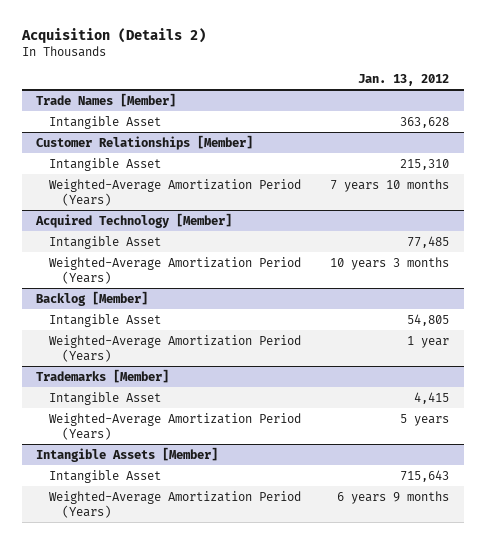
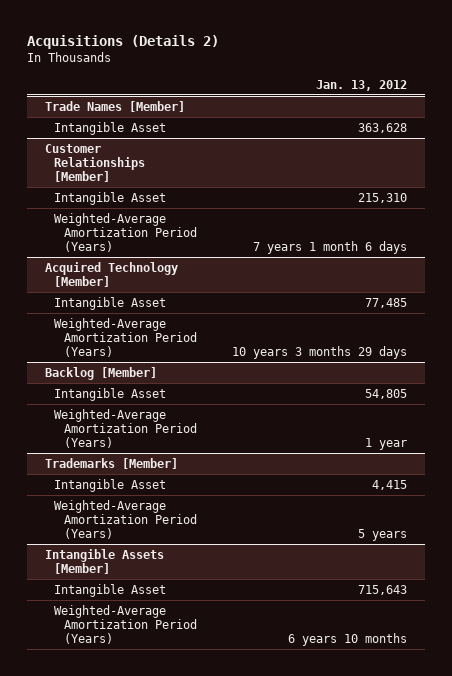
[20,28,206,44] Acquisition (Details 2) -> [27,34,220,49] Acquisitions (Details 2)
[330,178,450,192] 7 years 10 months -> [253,241,408,255] 7 years 1 month 6 days
[330,256,450,270] 10 years 3 months -> [232,346,408,360] 10 years 3 months 29 days
[337,490,450,504] 6 years 9 months -> [288,633,408,647] 6 years 10 months

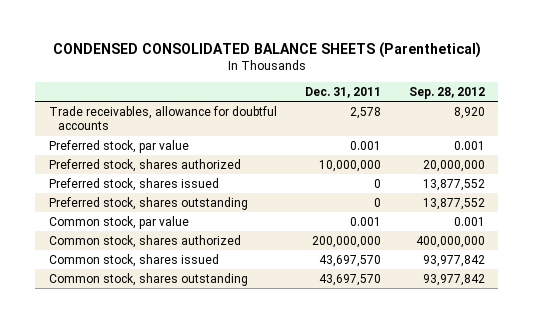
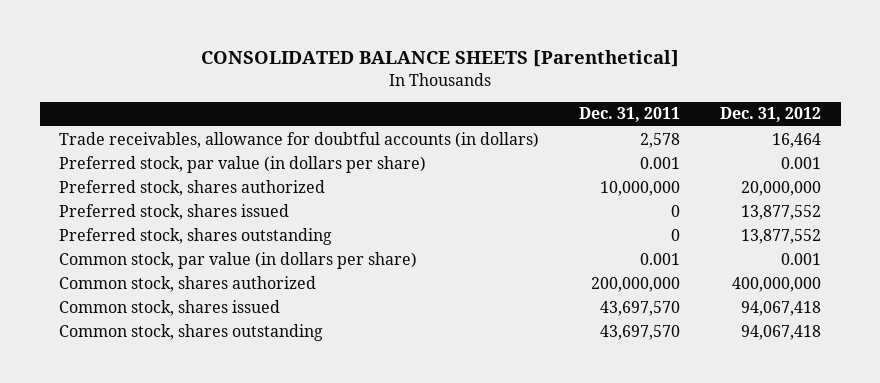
[52,42,481,59] CONDENSED CONSOLIDATED BALANCE SHEETS (Parenthetical) -> [201,50,680,68] CONSOLIDATED BALANCE SHEETS [Parenthetical]
[408,87,485,100] Sep. 28, 2012 -> none
none -> [719,107,821,123] Dec. 31, 2012
[49,105,278,131] Trade receivables, allowance for doubtful accounts -> [59,131,540,148] Trade receivables, allowance for doubtful accounts (in dollars)
[49,139,190,153] Preferred stock, par value -> [59,155,427,173] Preferred stock, par value (in dollars per share)
[49,215,190,229] Common stock, par value -> [59,251,418,269] Common stock, par value (in dollars per share)

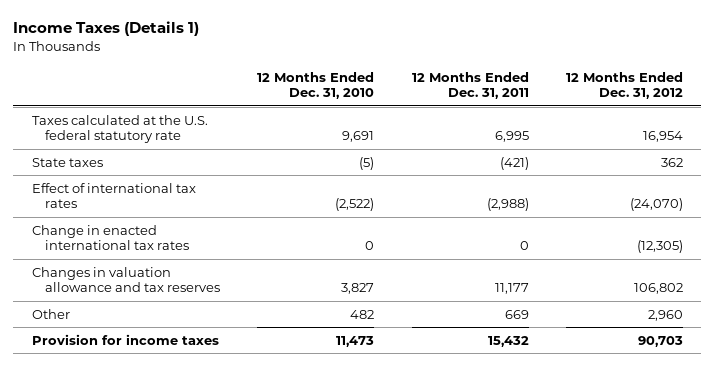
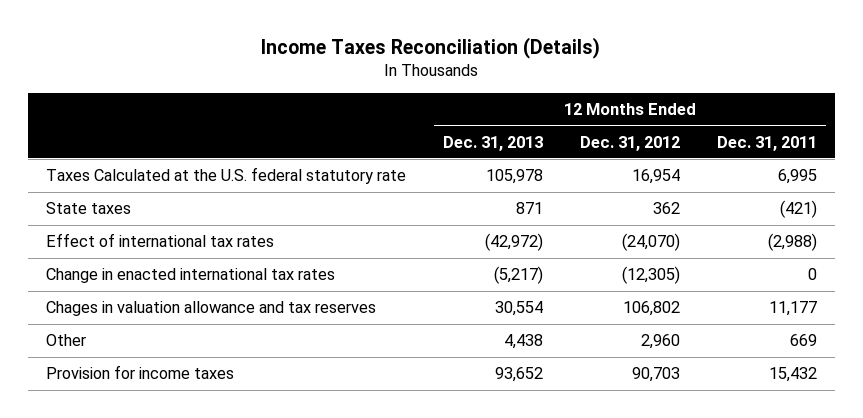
[13,21,200,37] Income Taxes (Details 1) -> [261,36,601,59] Income Taxes Reconciliation (Details)
[257,71,375,100] 12 Months Ended Dec. 31, 2010 -> none
none -> [442,135,543,151] Dec. 31, 2013
[31,114,208,144] Taxes calculated at the U.S. federal statutory rate -> [46,167,407,185] Taxes Calculated at the U.S. federal statutory rate
[31,266,221,293] Changes in valuation allowance and tax reserves -> [46,301,377,317] Chages in valuation allowance and tax reserves

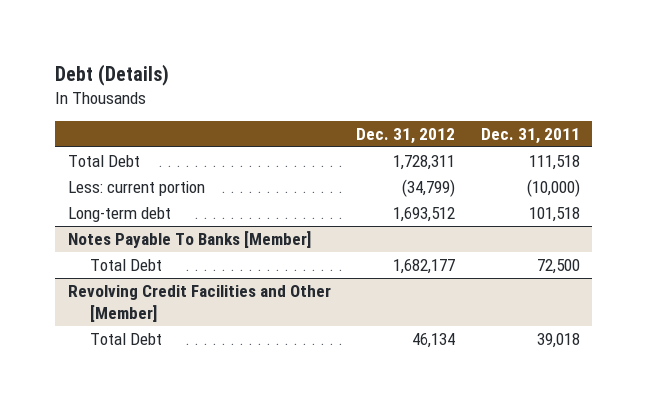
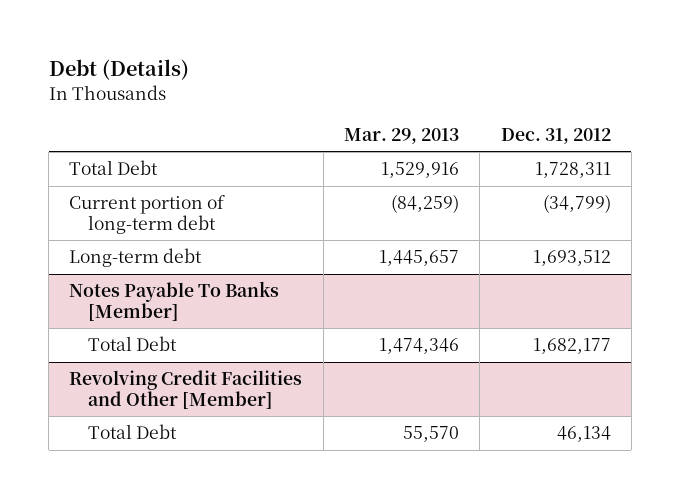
[480,127,580,144] Dec. 31, 2011 -> none
none -> [343,127,459,144] Mar. 29, 2013
[67,181,205,197] Less: current portion -> [69,195,226,234] Current portion of long-term debt

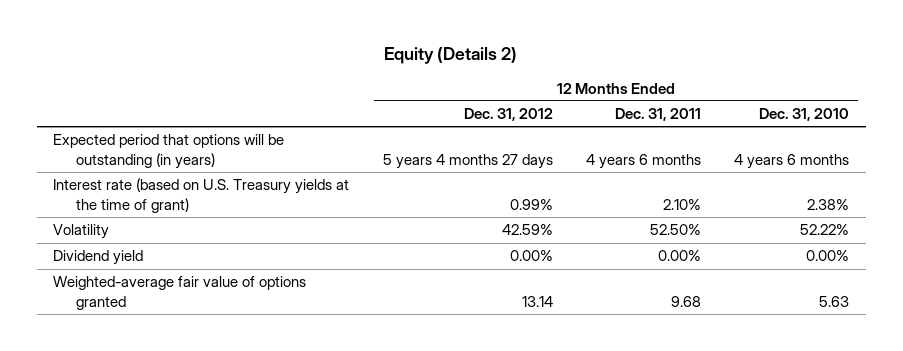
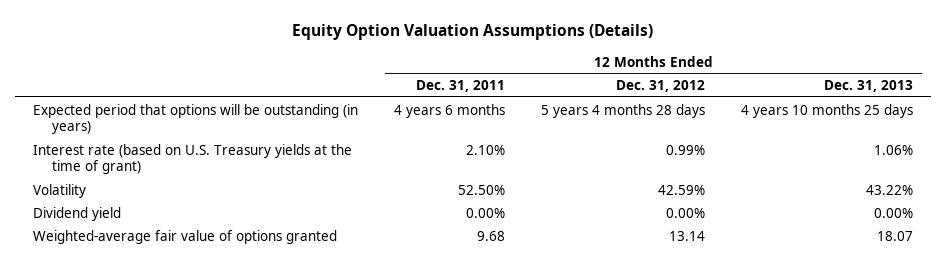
[384,47,518,65] Equity (Details 2) -> [292,24,654,41] Equity Option Valuation Assumptions (Details)
[759,108,850,122] Dec. 31, 2010 -> none
none -> [824,80,914,93] Dec. 31, 2013
[382,153,553,169] 5 years 4 months 27 days -> [541,103,706,118] 5 years 4 months 28 days

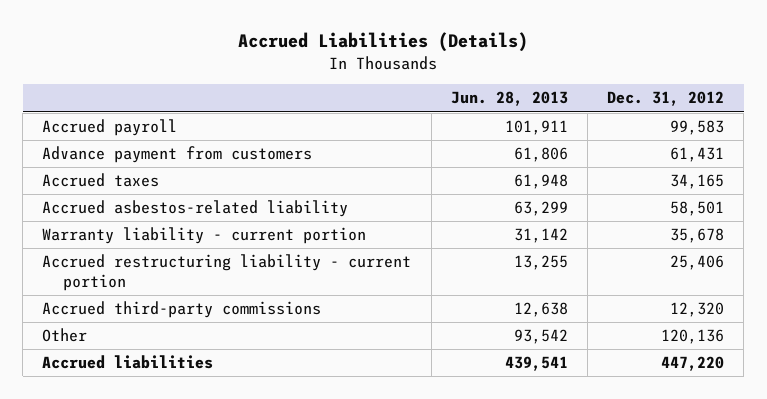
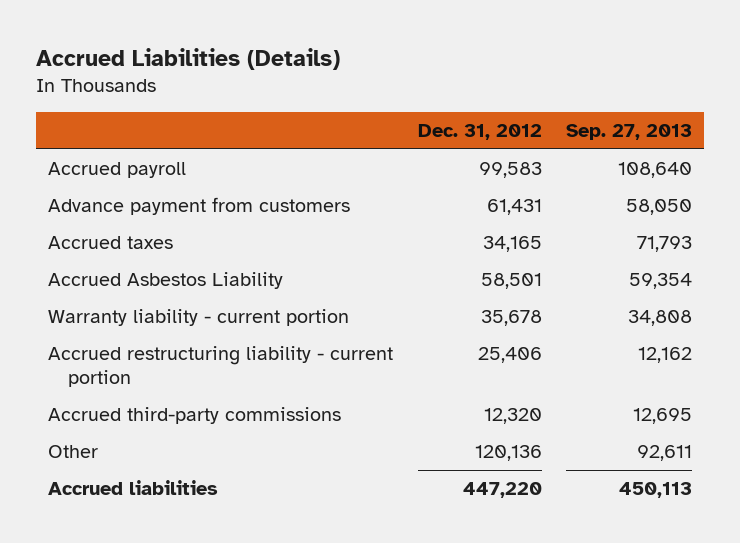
[450,91,568,107] Jun. 28, 2013 -> none
none -> [566,123,693,140] Sep. 27, 2013
[42,200,349,218] Accrued asbestos-related liability -> [48,272,284,290] Accrued Asbestos Liability

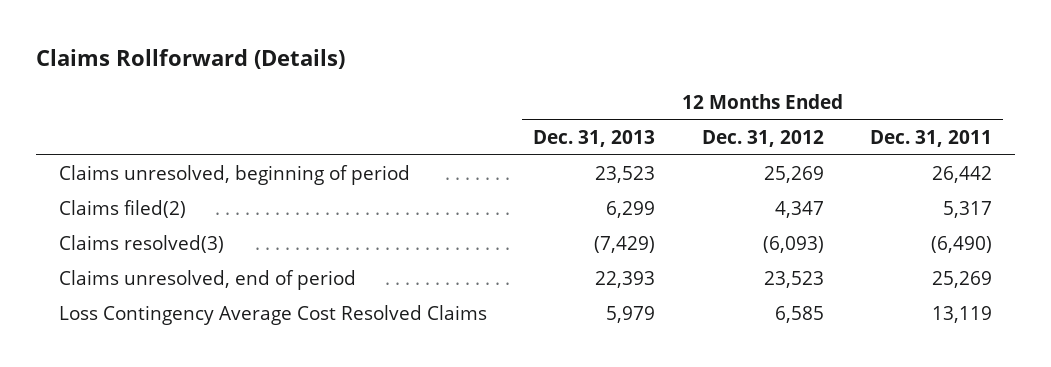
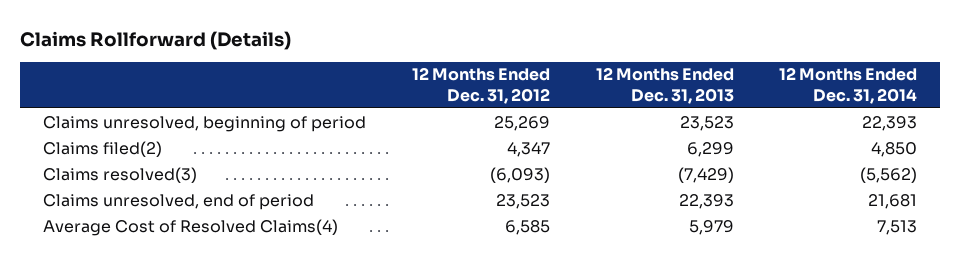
[869,130,992,148] Dec. 31, 2011 -> none
none -> [779,67,918,104] 12 Months Ended Dec. 31, 2014
[59,305,488,326] Loss Contingency Average Cost Resolved Claims -> [43,218,339,236] Average Cost of Resolved Claims(4)

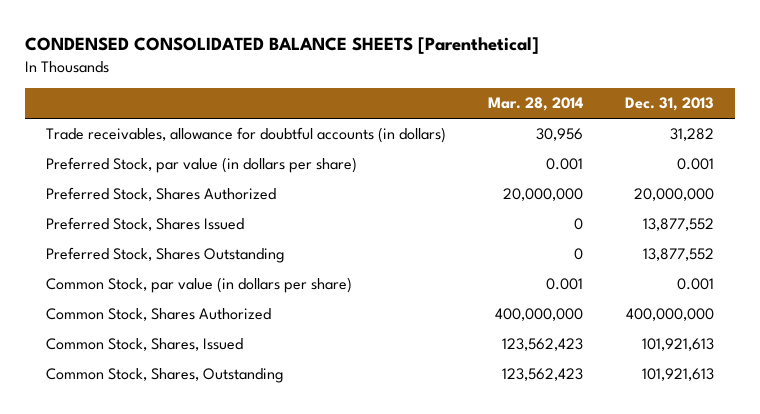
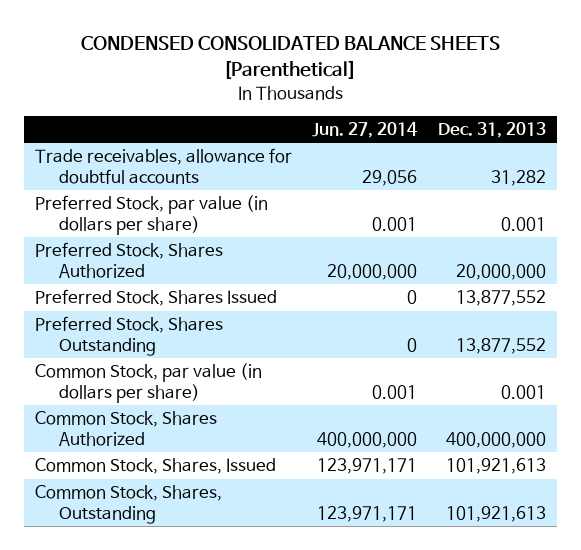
[487,97,583,112] Mar. 28, 2014 -> none
none -> [312,121,418,138] Jun. 27, 2014
[45,127,446,144] Trade receivables, allowance for doubtful accounts (in dollars) -> [34,148,292,184] Trade receivables, allowance for doubtful accounts

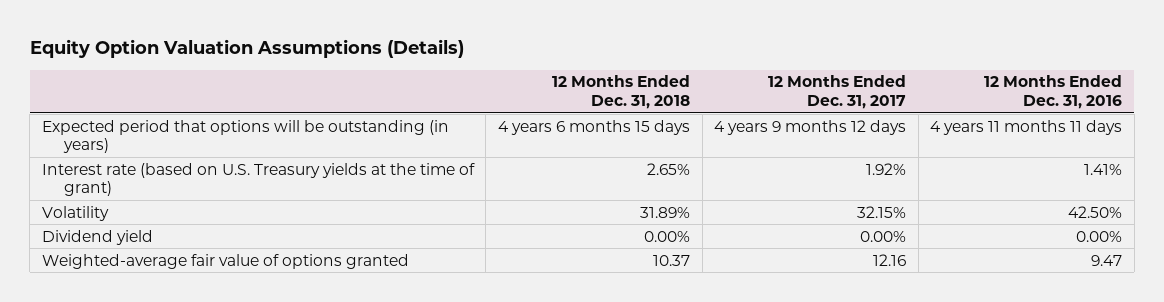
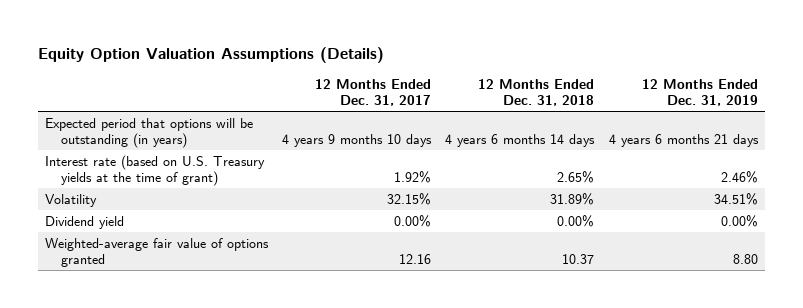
[984,75,1123,110] 12 Months Ended Dec. 31, 2016 -> none
none -> [641,78,758,106] 12 Months Ended Dec. 31, 2019
[497,119,690,135] 4 years 6 months 15 days -> [445,133,596,147] 4 years 6 months 14 days
[714,119,907,135] 4 years 9 months 12 days -> [282,133,433,147] 4 years 9 months 10 days

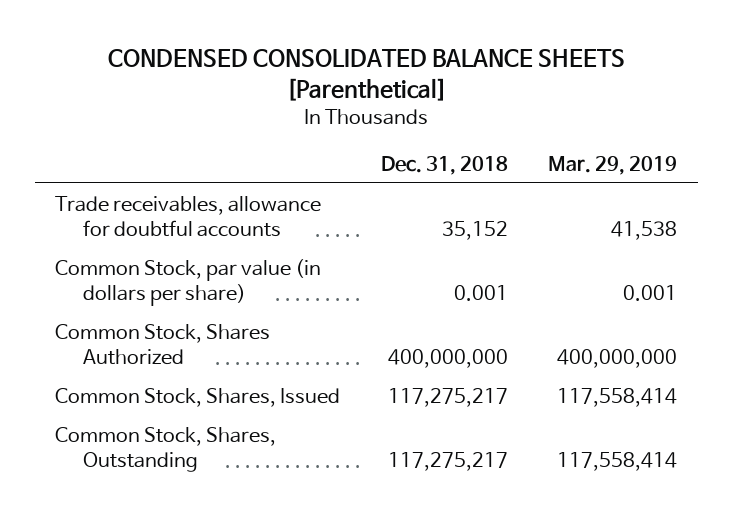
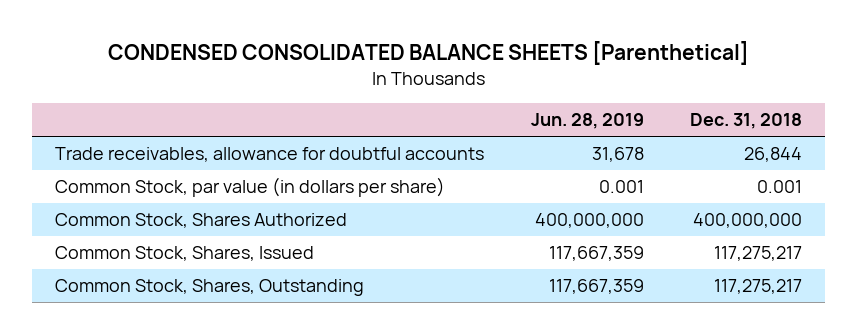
[548,155,678,175] Mar. 29, 2019 -> none
none -> [530,113,644,130] Jun. 28, 2019
[441,220,508,240] 35,152 -> [744,147,803,163] 26,844

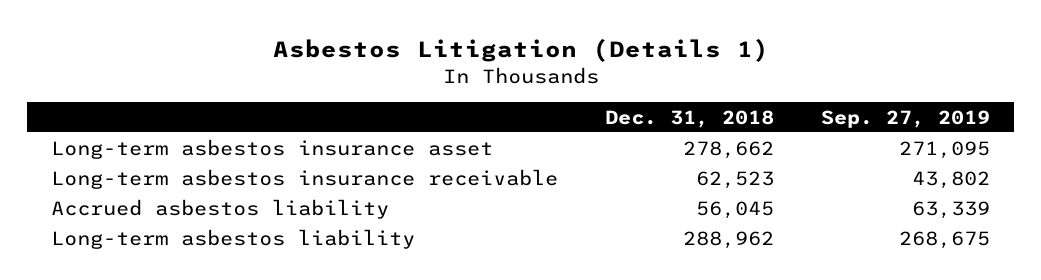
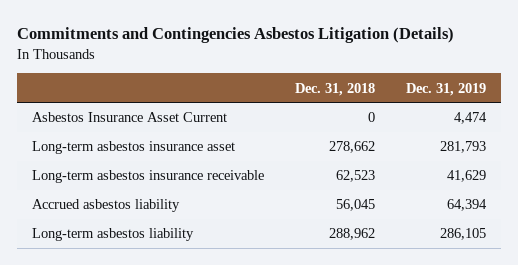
[272,38,769,63] Asbestos Litigation (Details 1) -> [17,27,455,44] Commitments and Contingencies Asbestos Litigation (Details)
[821,109,991,128] Sep. 27, 2019 -> none
none -> [405,82,486,96] Dec. 31, 2019
none -> [32,112,228,123] Asbestos Insurance Asset Current

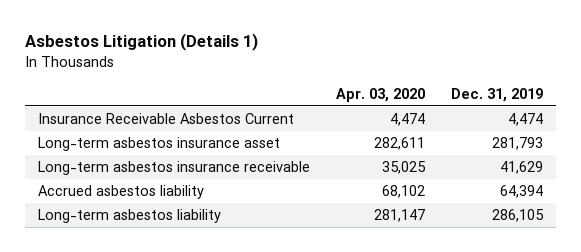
[17,27,455,44] Commitments and Contingencies Asbestos Litigation (Details) -> [24,33,258,52] Asbestos Litigation (Details 1)
[295,82,376,96] Dec. 31, 2018 -> none
none -> [336,87,426,102] Apr. 03, 2020
[32,112,228,123] Asbestos Insurance Asset Current -> [38,113,295,125] Insurance Receivable Asbestos Current

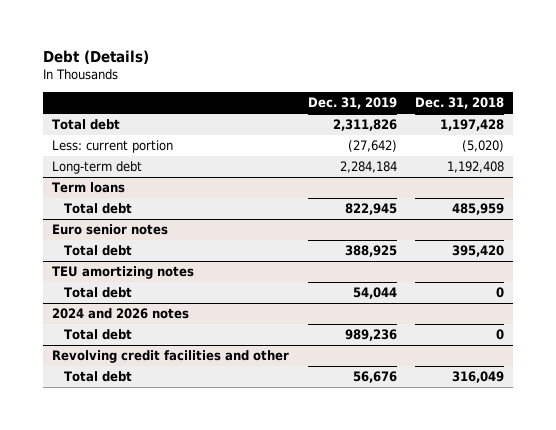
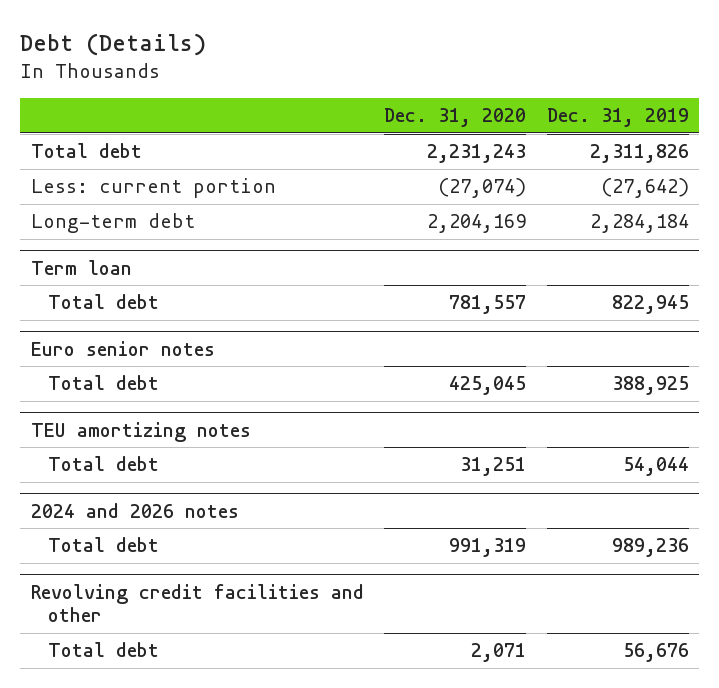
[415,97,505,110] Dec. 31, 2018 -> none
none -> [384,108,527,128] Dec. 31, 2020
[52,182,126,194] Term loans -> [30,259,132,275] Term loan

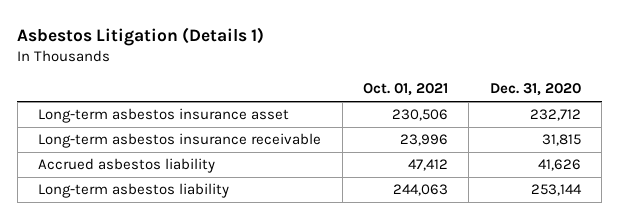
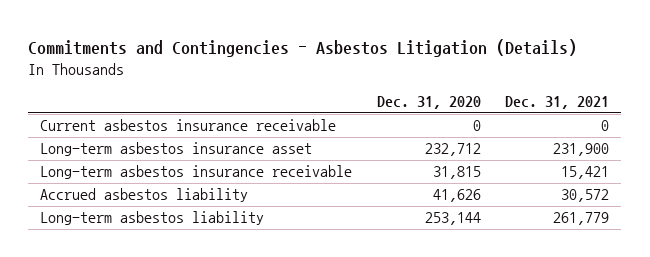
[17,26,265,46] Asbestos Litigation (Details 1) -> [28,38,578,57] Commitments and Contingencies - Asbestos Litigation (Details)
[362,83,448,97] Oct. 01, 2021 -> none
none -> [505,96,610,110] Dec. 31, 2021
none -> [40,119,337,132] Current asbestos insurance receivable

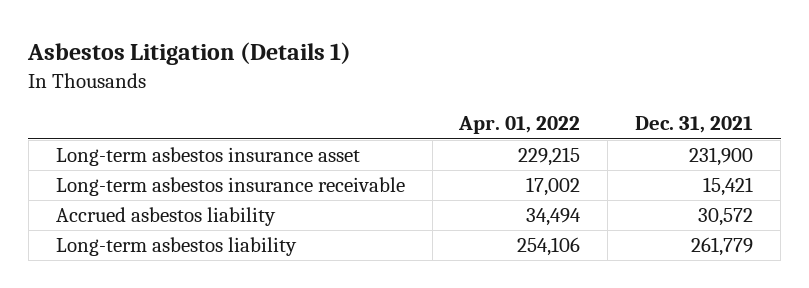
[28,38,578,57] Commitments and Contingencies - Asbestos Litigation (Details) -> [27,41,352,65] Asbestos Litigation (Details 1)
[376,96,481,110] Dec. 31, 2020 -> none
none -> [458,116,581,135] Apr. 01, 2022
[40,119,337,132] Current asbestos insurance receivable -> none

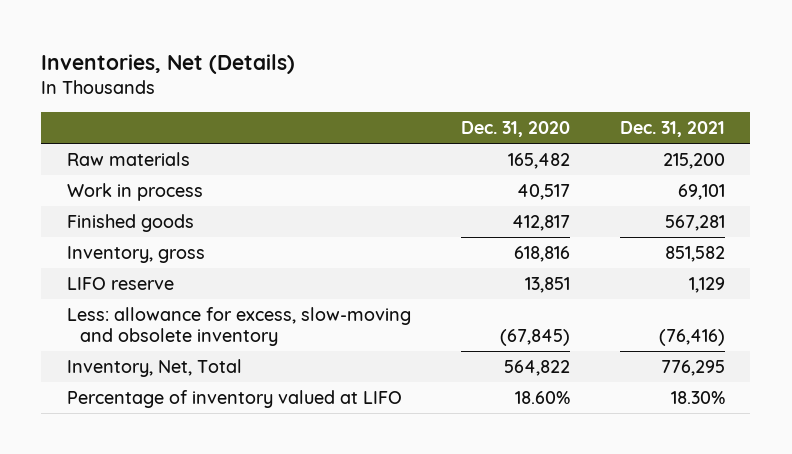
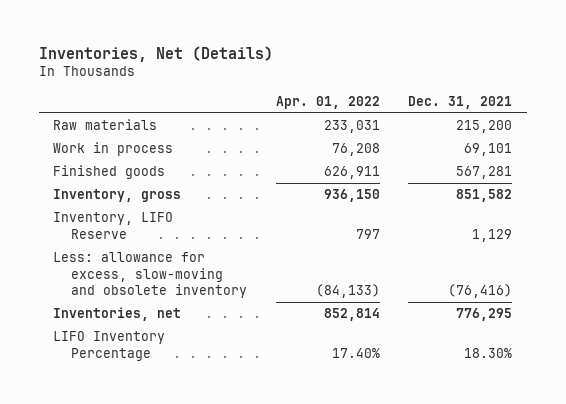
[460,121,570,138] Dec. 31, 2020 -> none
none -> [275,95,380,109] Apr. 01, 2022
[66,276,174,290] LIFO reserve -> [53,212,174,239] Inventory, LIFO Reserve
[66,358,242,377] Inventory, Net, Total -> [53,307,182,322] Inventories, net
[66,389,402,408] Percentage of inventory valued at LIFO -> [53,331,166,361] LIFO Inventory Percentage

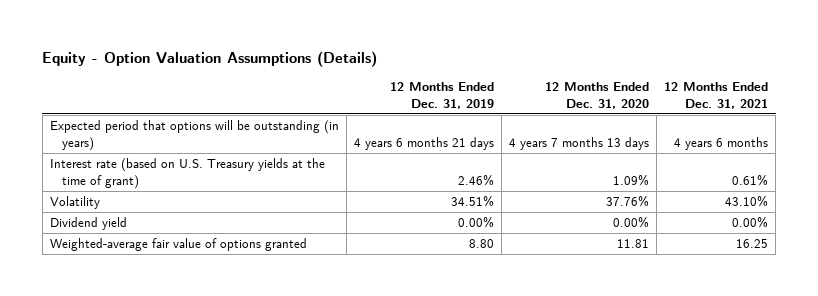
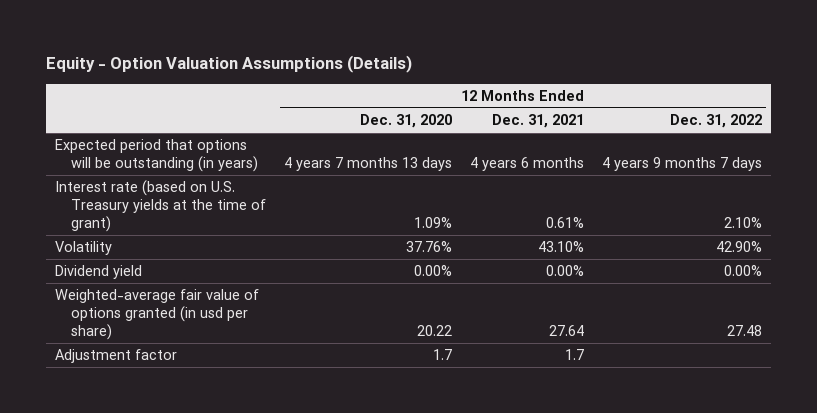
[390,82,495,110] 12 Months Ended Dec. 31, 2019 -> none
none -> [669,114,762,129] Dec. 31, 2022
[50,238,308,252] Weighted-average fair value of options granted -> [55,289,260,340] Weighted-average fair value of options granted (in usd per share)
[617,239,650,249] 11.81 -> [417,324,453,336] 20.22
[736,239,769,249] 16.25 -> [549,324,585,336] 27.64
none -> [55,349,178,364] Adjustment factor

